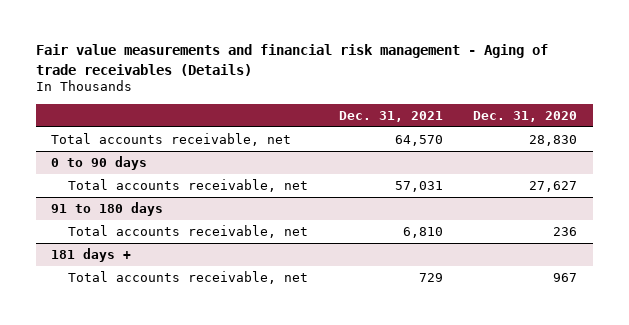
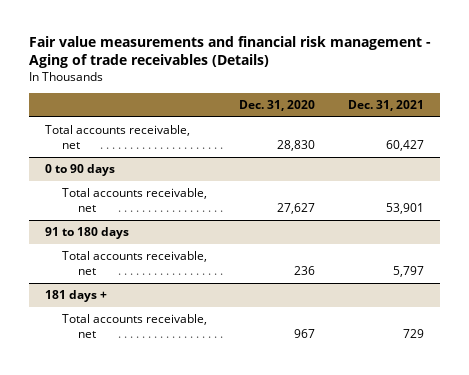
[394,135,443,147] 64,570 -> [386,140,425,152] 60,427
[394,181,443,193] 57,031 -> [386,203,425,215] 53,901
[402,227,443,239] 6,810 -> [393,266,425,278] 5,797

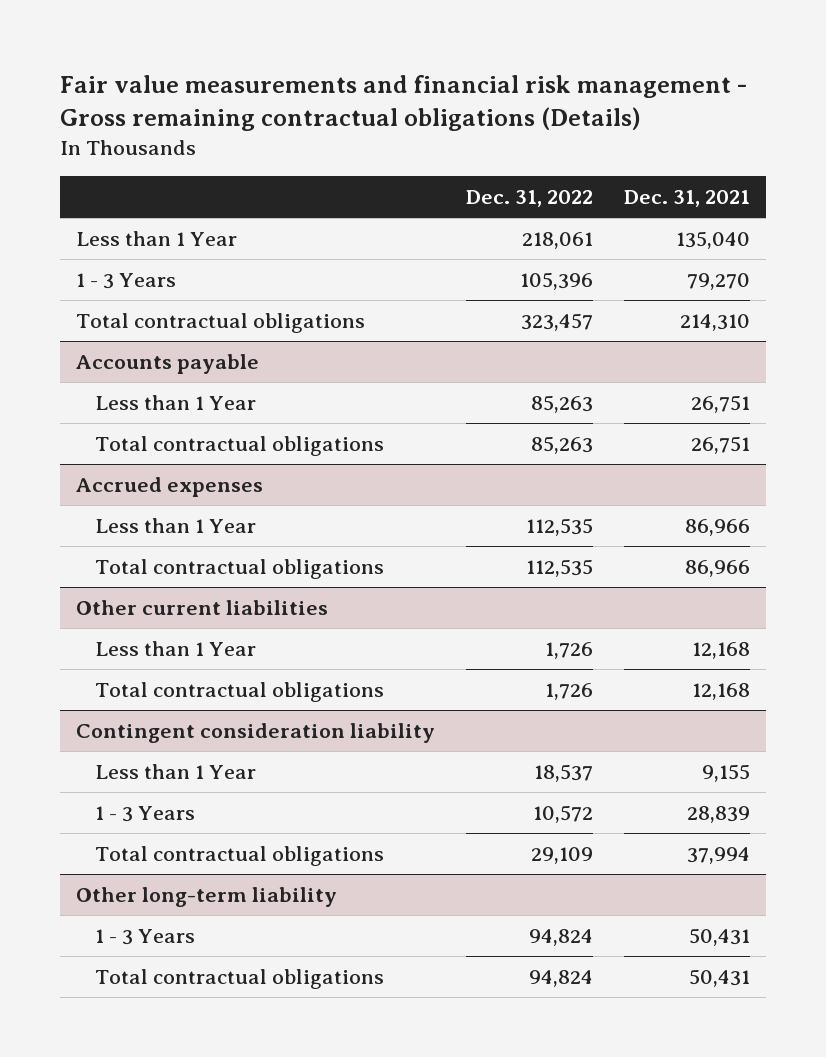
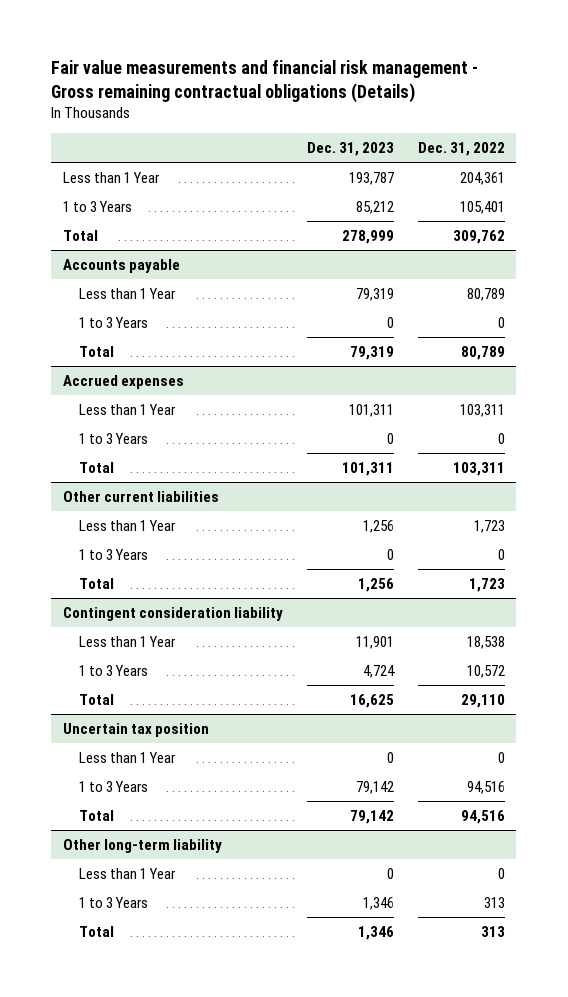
[624,190,751,208] Dec. 31, 2021 -> none
none -> [306,142,394,157] Dec. 31, 2023
[522,231,594,249] 218,061 -> [459,171,505,185] 204,361
[75,272,176,289] 1 - 3 Years -> [62,200,132,212] 1 to 3 Years
[520,271,594,290] 105,396 -> [459,200,505,214] 105,401
[75,312,365,333] Total contractual obligations -> [62,229,98,241] Total
[521,312,594,331] 323,457 -> [452,229,505,244] 309,762
[531,394,594,413] 85,263 -> [466,287,505,301] 80,789
none -> [78,316,148,328] 1 to 3 Years
[94,435,384,456] Total contractual obligations -> [78,345,114,357] Total
[531,435,594,454] 85,263 -> [460,345,505,360] 80,789
[526,517,594,536] 112,535 -> [459,403,505,417] 103,311
none -> [78,432,148,444] 1 to 3 Years
[94,558,384,579] Total contractual obligations -> [78,461,114,473] Total
[526,558,594,577] 112,535 -> [452,461,505,476] 103,311
[545,641,594,659] 1,726 -> [473,519,505,533] 1,723
none -> [78,548,148,560] 1 to 3 Years
[94,681,384,702] Total contractual obligations -> [78,577,114,589] Total
[545,682,594,700] 1,726 -> [468,577,505,592] 1,723
[534,763,594,782] 18,537 -> [466,635,505,649] 18,538
[94,805,195,822] 1 - 3 Years -> [78,664,148,676] 1 to 3 Years
[94,845,384,866] Total contractual obligations -> [78,693,114,705] Total
[531,846,594,864] 29,109 -> [460,693,505,708] 29,110
none -> [62,722,209,737] Uncertain tax position
none -> [78,751,176,763] Less than 1 Year
none -> [78,780,148,792] 1 to 3 Years
none -> [78,809,114,821] Total
none -> [78,867,176,879] Less than 1 Year
[94,928,195,945] 1 - 3 Years -> [78,896,148,908] 1 to 3 Years
[529,928,594,946] 94,824 -> [483,896,505,908] 313
[94,968,384,989] Total contractual obligations -> [78,925,114,937] Total
[529,969,594,987] 94,824 -> [480,925,505,937] 313

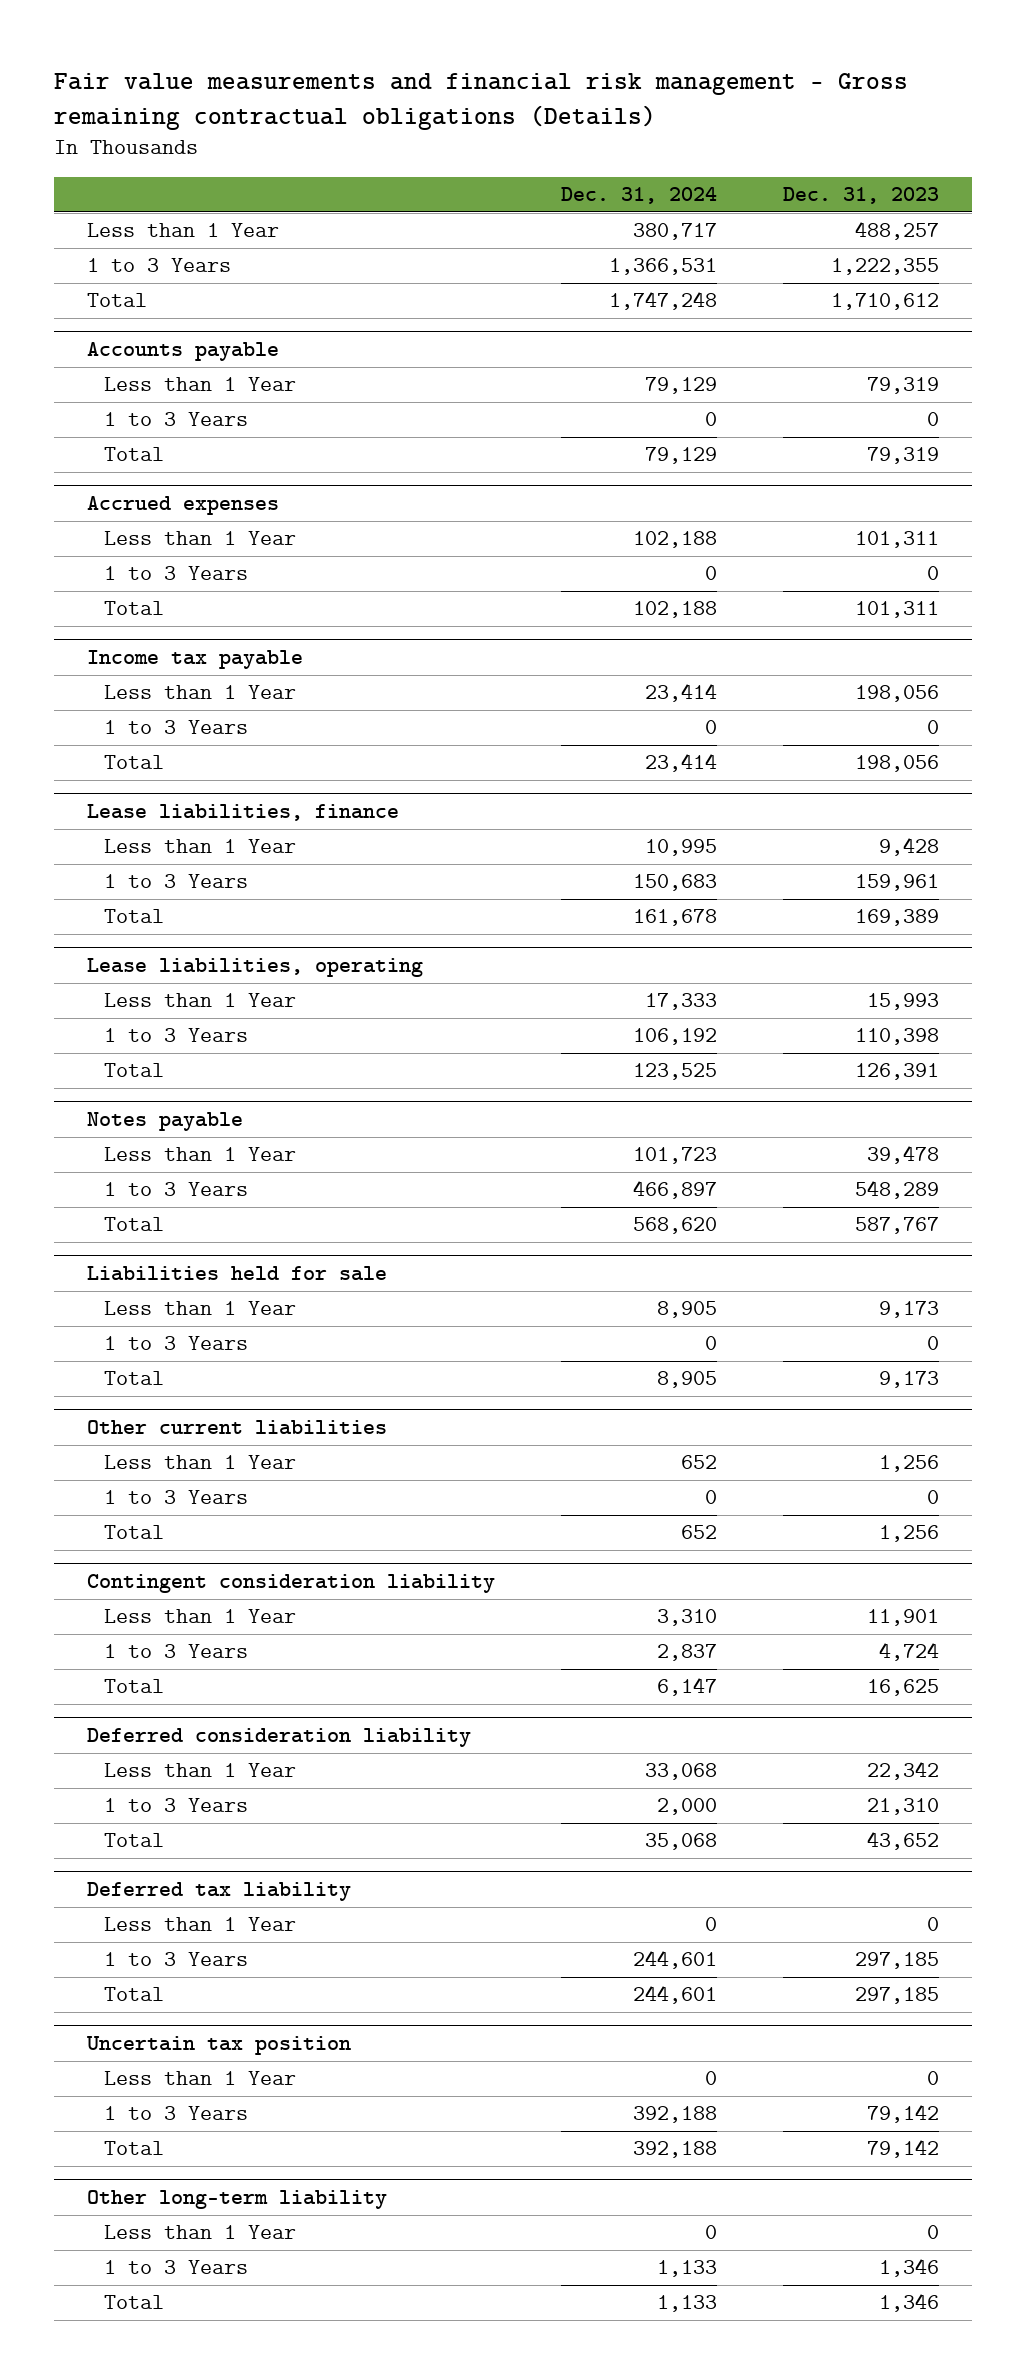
[417,142,505,157] Dec. 31, 2022 -> none
none -> [561,186,718,204] Dec. 31, 2024
[348,171,394,185] 193,787 -> [855,221,940,241] 488,257
[355,200,394,214] 85,212 -> [831,258,940,276] 1,222,355
[341,229,394,244] 278,999 -> [831,293,940,311] 1,710,612
none -> [87,649,304,669] Income tax payable
none -> [103,685,296,700] Less than 1 Year
none -> [103,720,248,735] 1 to 3 Years
none -> [103,755,164,770] Total
none -> [87,803,400,821] Lease liabilities, finance
none -> [103,839,296,854] Less than 1 Year
none -> [103,874,248,889] 1 to 3 Years
none -> [103,909,164,924] Total
none -> [87,957,424,977] Lease liabilities, operating
none -> [103,993,296,1008] Less than 1 Year
none -> [103,1028,248,1043] 1 to 3 Years
none -> [103,1063,164,1078] Total
none -> [87,1111,244,1131] Notes payable
none -> [103,1147,296,1162] Less than 1 Year
none -> [103,1182,248,1197] 1 to 3 Years
none -> [103,1217,164,1232] Total
none -> [87,1265,388,1281] Liabilities held for sale
none -> [103,1301,296,1316] Less than 1 Year
none -> [103,1336,248,1351] 1 to 3 Years
none -> [103,1371,164,1386] Total
none -> [87,1727,472,1747] Deferred consideration liability
none -> [103,1763,296,1778] Less than 1 Year
none -> [103,1798,248,1813] 1 to 3 Years
none -> [103,1833,164,1848] Total
none -> [87,1881,352,1901] Deferred tax liability
none -> [103,1917,296,1932] Less than 1 Year
none -> [103,1952,248,1967] 1 to 3 Years
none -> [103,1987,164,2002] Total

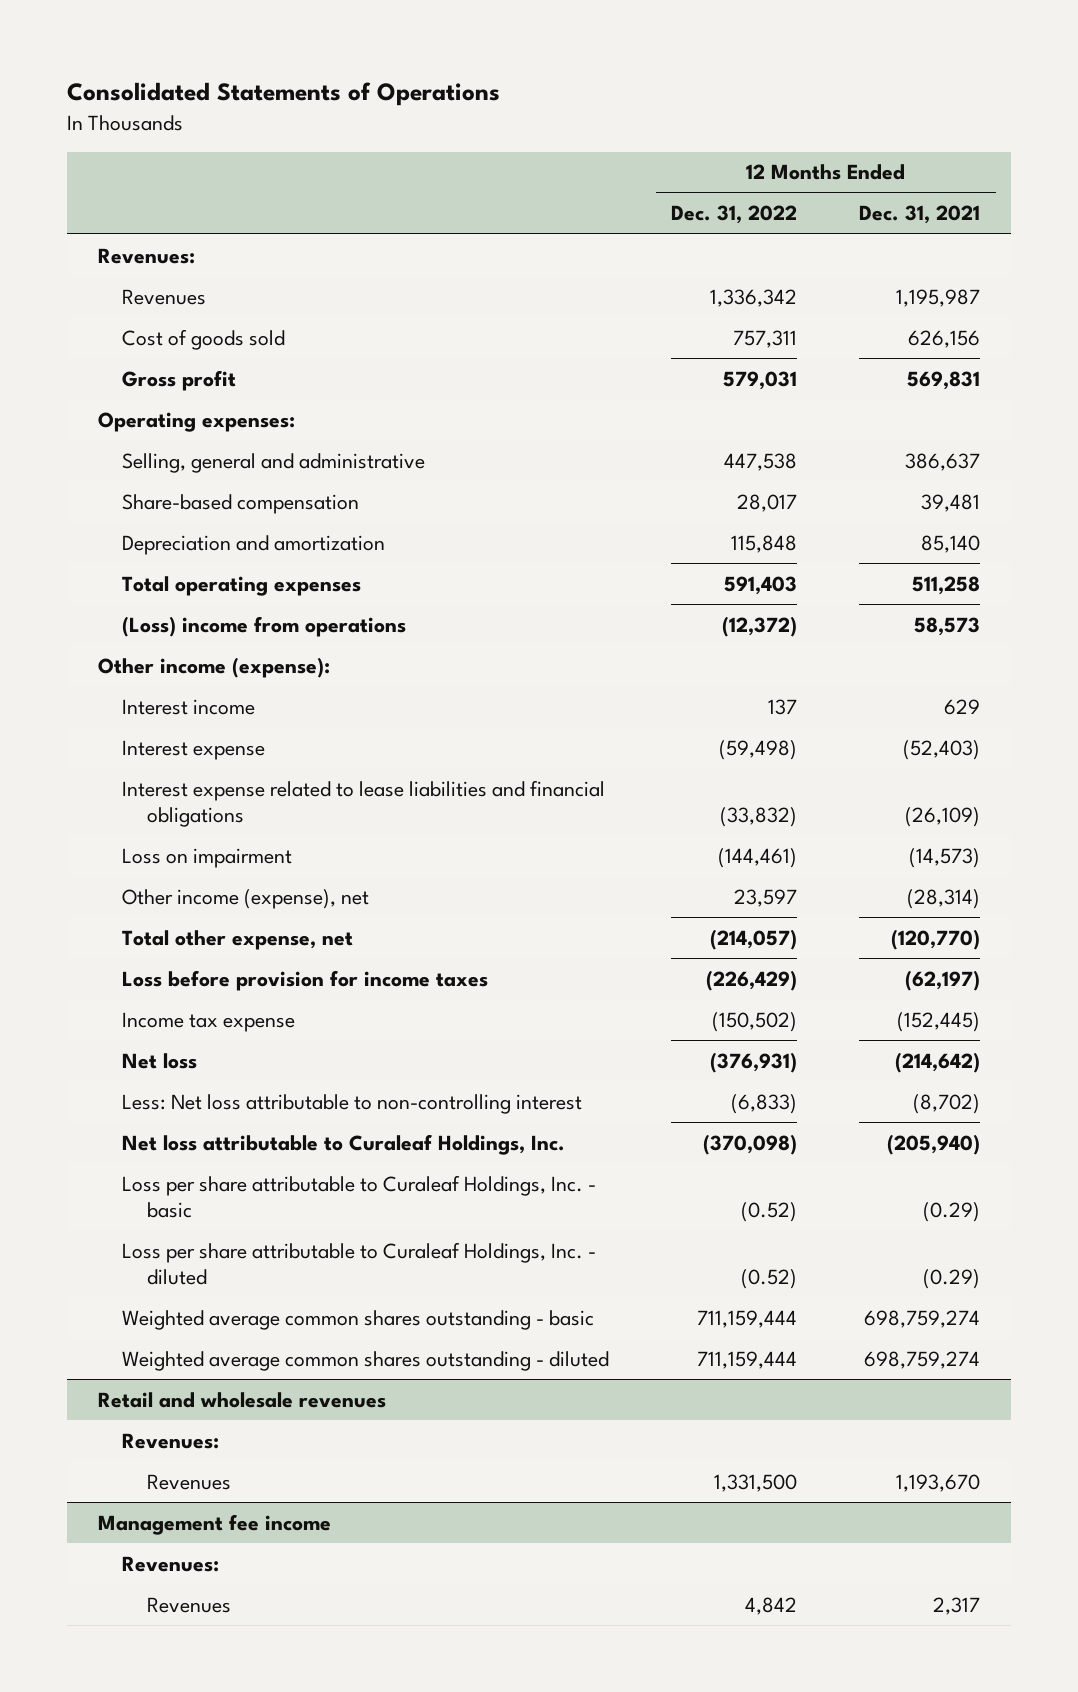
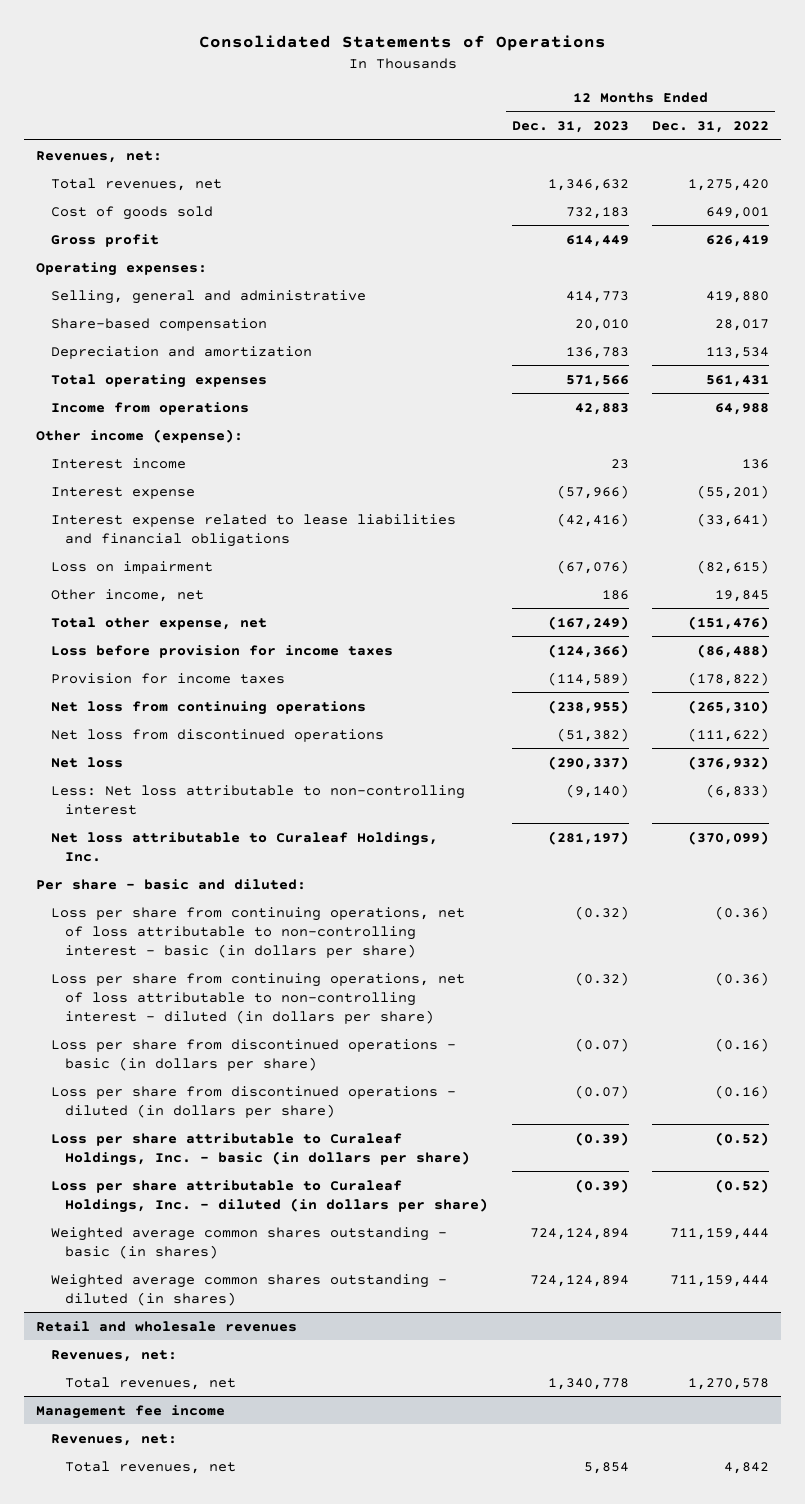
[859,205,981,225] Dec. 31, 2021 -> none
none -> [511,121,629,134] Dec. 31, 2023
[97,247,195,264] Revenues: -> [35,150,162,163] Revenues, net:
[122,288,207,305] Revenues -> [50,177,222,191] Total revenues, net
[710,288,798,307] 1,336,342 -> [688,178,770,191] 1,275,420
[733,329,798,348] 757,311 -> [706,206,770,219] 649,001
[723,370,798,390] 579,031 -> [706,234,770,247] 626,419
[724,452,798,471] 447,538 -> [706,290,770,303] 419,880
[731,534,798,553] 115,848 -> [706,346,770,359] 113,534
[724,575,798,595] 591,403 -> [706,374,770,387] 561,431
[122,615,407,637] (Loss) income from operations -> [50,401,249,415] Income from operations
[722,615,798,637] (12,372) -> [715,402,770,415] 64,988
[768,698,798,715] 137 -> [742,458,770,469] 136
[719,739,798,760] (59,498) -> [697,484,770,499] (55,201)
[720,806,798,827] (33,832) -> [697,512,770,527] (33,641)
[718,847,798,868] (144,461) -> [697,559,770,574] (82,615)
[122,888,370,909] Other income (expense), net -> [50,588,204,602] Other income, net
[734,888,798,907] 23,597 -> [715,589,770,602] 19,845
[710,928,798,950] (214,057) -> [688,615,770,630] (151,476)
[706,969,798,991] (226,429) -> [697,643,770,658] (86,488)
[122,1011,296,1032] Income tax expense -> [50,672,285,684] Provision for income taxes
[712,1011,798,1032] (150,502) -> [688,671,770,686] (178,822)
none -> [50,700,366,715] Net loss from continuing operations
none -> [50,728,384,742] Net loss from discontinued operations
[710,1051,798,1073] (376,931) -> [688,755,770,770] (376,932)
[703,1133,798,1155] (370,098) -> [688,830,770,845] (370,099)
none -> [35,878,306,890] Per share - basic and diluted:
none -> [50,906,465,958] Loss per share from continuing operations, net of loss attributable to non-controlling interest - basic (in dollars per share)
none -> [50,972,465,1024] Loss per share from continuing operations, net of loss attributable to non-controlling interest - diluted (in dollars per share)
none -> [50,1038,456,1071] Loss per share from discontinued operations - basic (in dollars per share)
none -> [50,1085,456,1118] Loss per share from discontinued operations - diluted (in dollars per share)
[122,1174,597,1218] Loss per share attributable to Curaleaf Holdings, Inc. - basic -> [50,1132,471,1166] Loss per share attributable to Curaleaf Holdings, Inc. - basic (in dollars per share)
[122,1241,597,1285] Loss per share attributable to Curaleaf Holdings, Inc. - diluted -> [50,1179,489,1213] Loss per share attributable to Curaleaf Holdings, Inc. - diluted (in dollars per share)
[122,1309,595,1330] Weighted average common shares outstanding - basic -> [50,1226,447,1259] Weighted average common shares outstanding - basic (in shares)
[122,1350,610,1371] Weighted average common shares outstanding - diluted -> [50,1273,447,1306] Weighted average common shares outstanding - diluted (in shares)
[122,1432,220,1449] Revenues: -> [50,1349,177,1362] Revenues, net:
[146,1473,231,1490] Revenues -> [65,1376,237,1390] Total revenues, net
[714,1473,798,1492] 1,331,500 -> [688,1377,770,1390] 1,270,578
[122,1555,220,1572] Revenues: -> [50,1433,177,1446] Revenues, net:
[146,1596,231,1613] Revenues -> [65,1460,237,1474] Total revenues, net

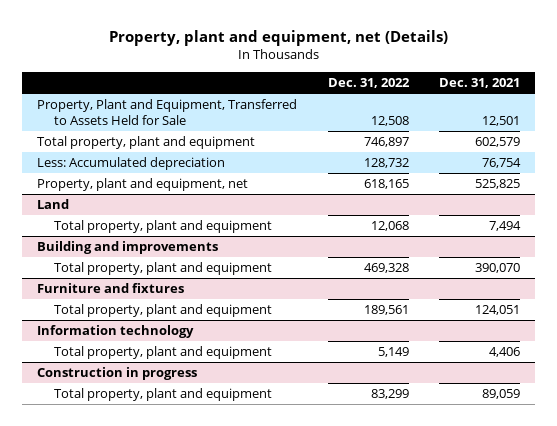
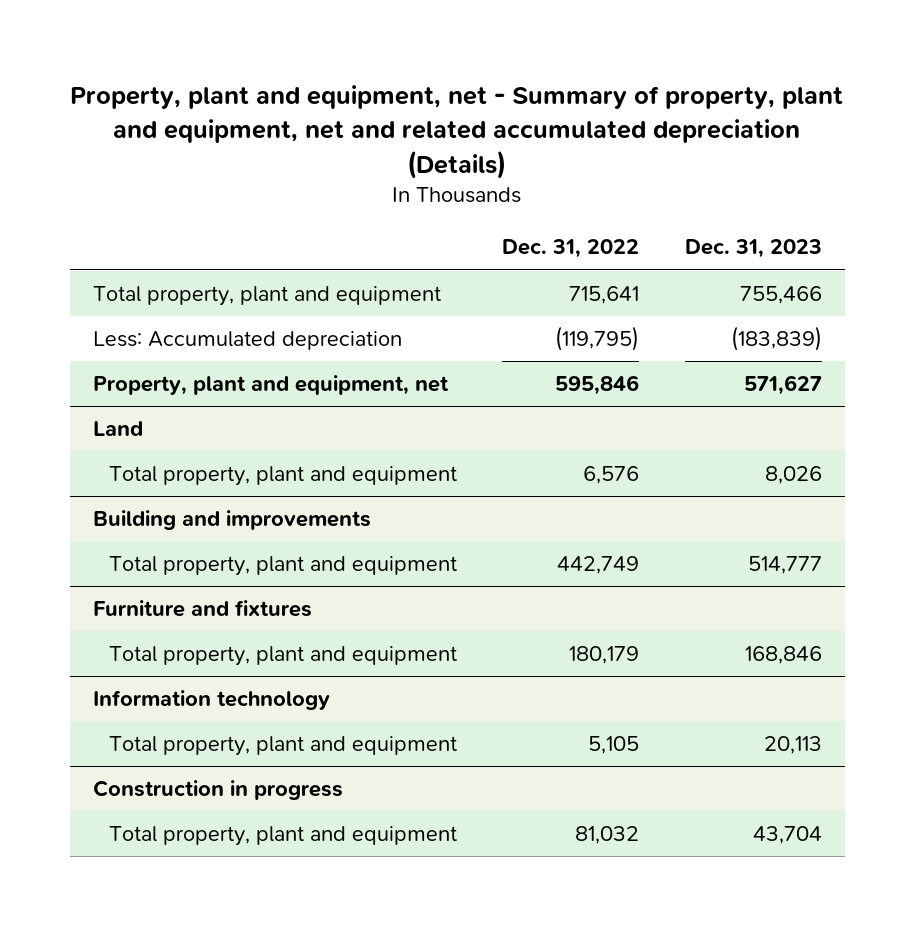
[108,29,448,46] Property, plant and equipment, net (Details) -> [70,85,844,179] Property, plant and equipment, net - Summary of property, plant and equipment, net and related accumulated depreciation (Details)
[438,77,520,88] Dec. 31, 2021 -> none
none -> [684,239,822,259] Dec. 31, 2023
[37,99,298,125] Property, Plant and Equipment, Transferred to Assets Held for Sale -> none
[363,137,409,148] 746,897 -> [569,286,640,305] 715,641
[363,158,409,169] 128,732 -> [555,326,640,352] (119,795)
[363,179,409,190] 618,165 -> [555,375,640,396] 595,846
[370,221,409,232] 12,068 -> [583,466,640,485] 6,576
[363,263,409,274] 469,328 -> [557,556,640,575] 442,749
[363,305,409,316] 189,561 -> [569,646,640,665] 180,179
[377,347,409,358] 5,149 -> [588,736,640,755] 5,105
[370,389,409,400] 83,299 -> [575,826,640,845] 81,032

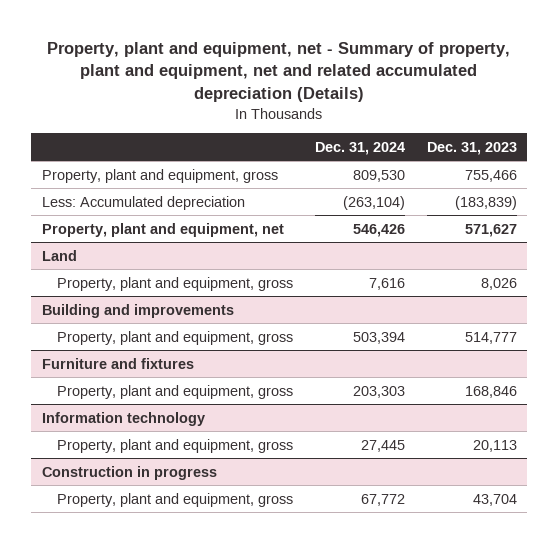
[502,239,640,259] Dec. 31, 2022 -> none
none -> [315,141,406,155] Dec. 31, 2024
[92,286,441,307] Total property, plant and equipment -> [42,168,279,183] Property, plant and equipment, gross
[108,466,457,487] Total property, plant and equipment -> [57,276,294,291] Property, plant and equipment, gross
[108,556,457,577] Total property, plant and equipment -> [57,330,294,345] Property, plant and equipment, gross
[108,646,457,667] Total property, plant and equipment -> [57,384,294,399] Property, plant and equipment, gross
[108,736,457,757] Total property, plant and equipment -> [57,438,294,453] Property, plant and equipment, gross
[108,826,457,847] Total property, plant and equipment -> [57,492,294,507] Property, plant and equipment, gross

